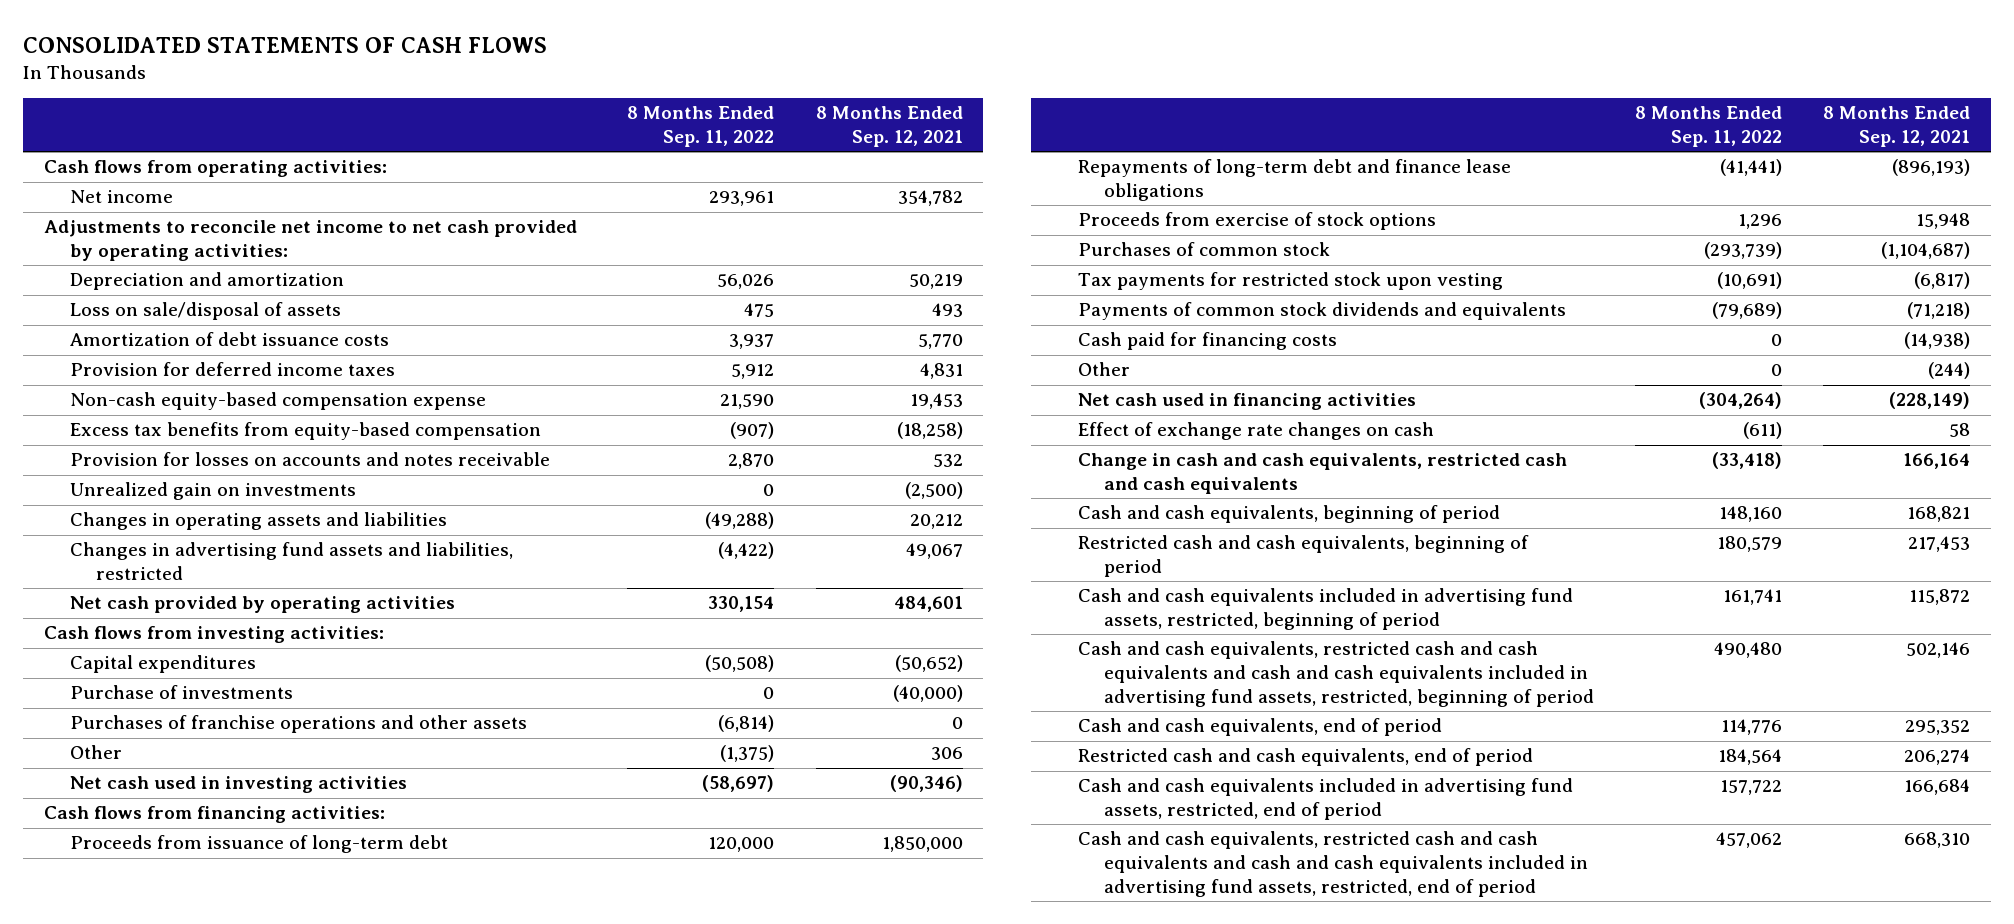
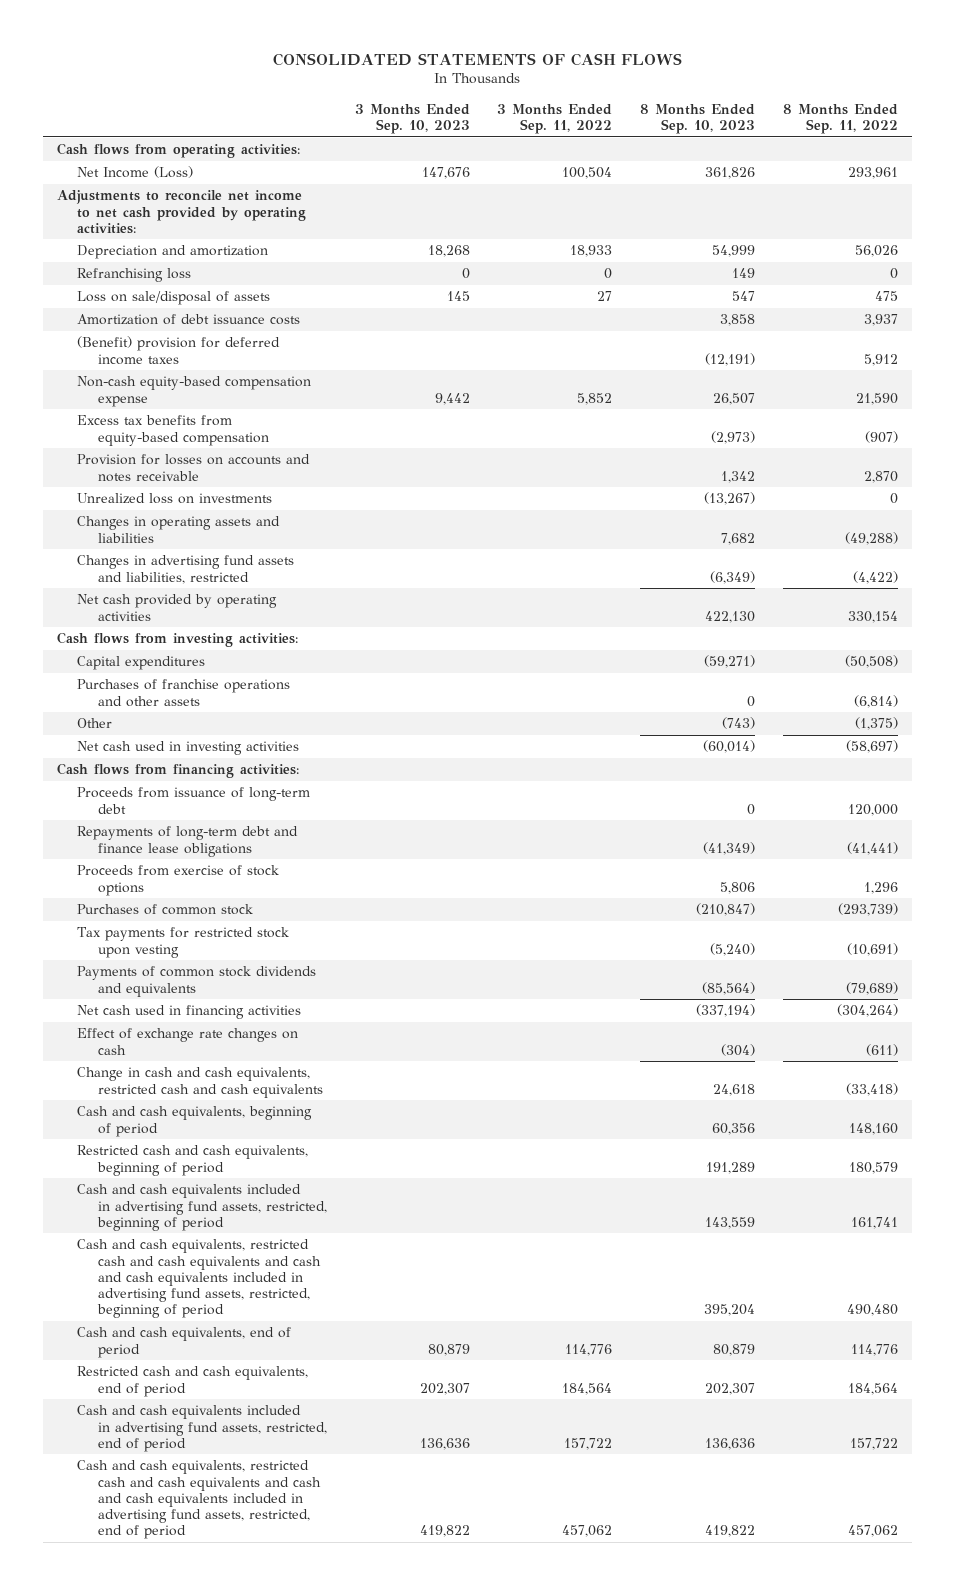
[815,106,963,147] 8 Months Ended Sep. 12, 2021 -> none
none -> [354,103,470,135] 3 Months Ended Sep. 10, 2023
none -> [497,103,613,135] 3 Months Ended Sep. 11, 2022
none -> [640,103,756,135] 8 Months Ended Sep. 10, 2023
[70,190,174,204] Net income -> [77,166,194,179] Net Income (Loss)
none -> [77,268,192,283] Refranchising loss
[70,362,396,377] Provision for deferred income taxes -> [77,336,281,365] (Benefit) provision for deferred income taxes
[70,482,357,501] Unrealized gain on investments -> [77,493,273,505] Unrealized loss on investments
[70,685,294,700] Purchase of investments -> none
[1077,332,1337,351] Cash paid for financing costs -> none
[1077,362,1130,377] Other -> none

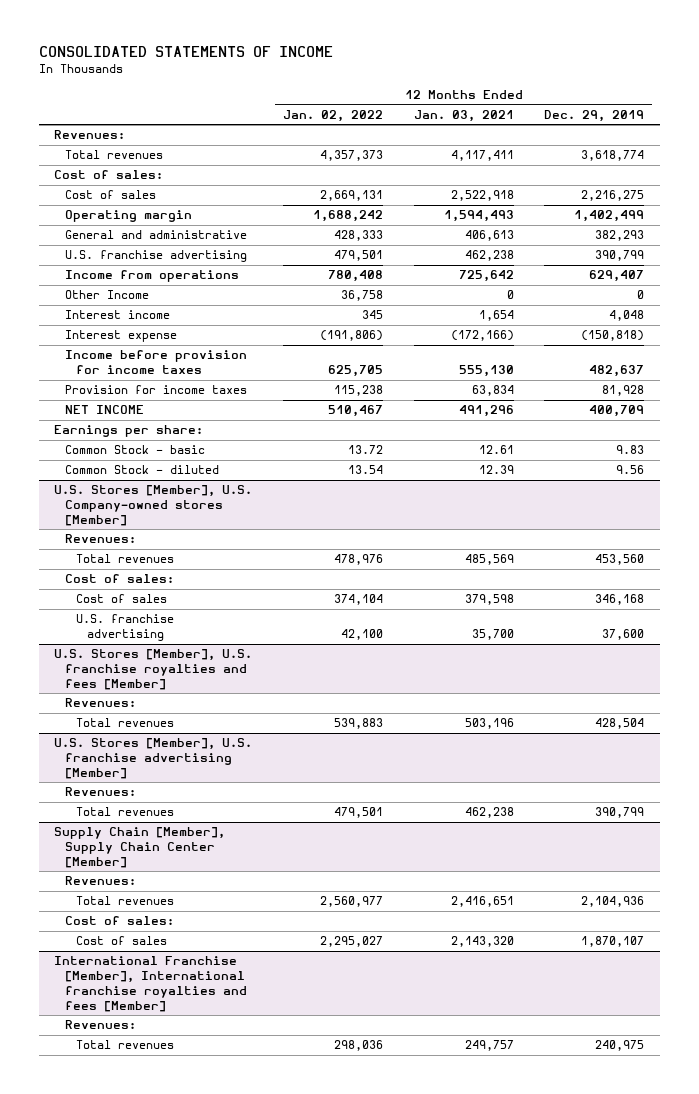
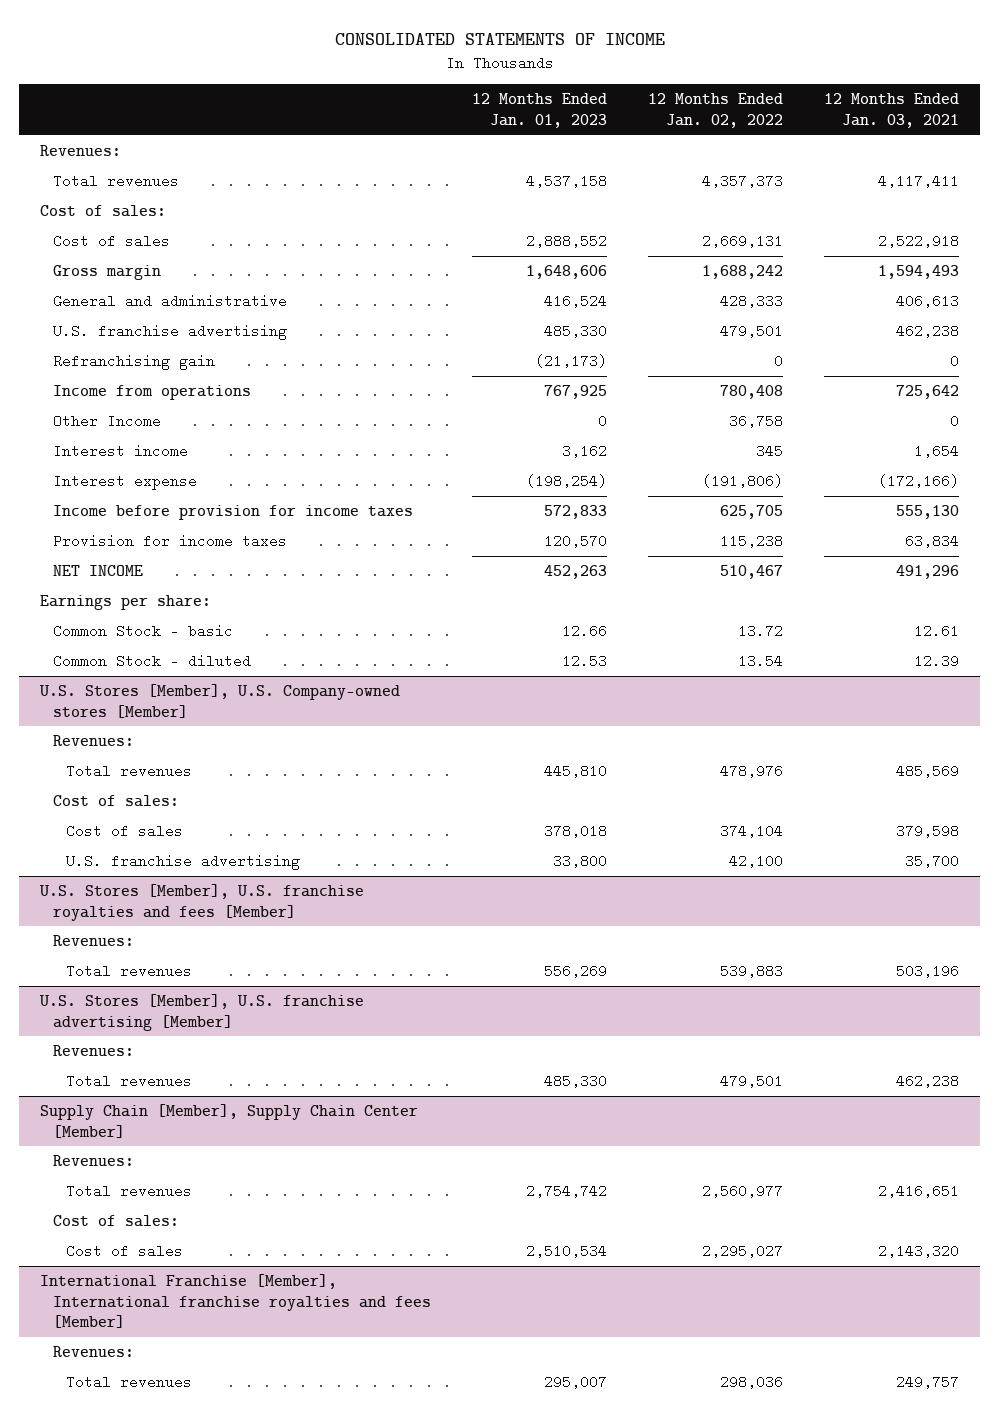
[544,109,645,122] Dec. 29, 2019 -> none
none -> [472,93,608,129] 12 Months Ended Jan. 01, 2023
[64,210,192,223] Operating margin -> [53,264,162,280] Gross margin
none -> [53,353,216,370] Refranchising gain

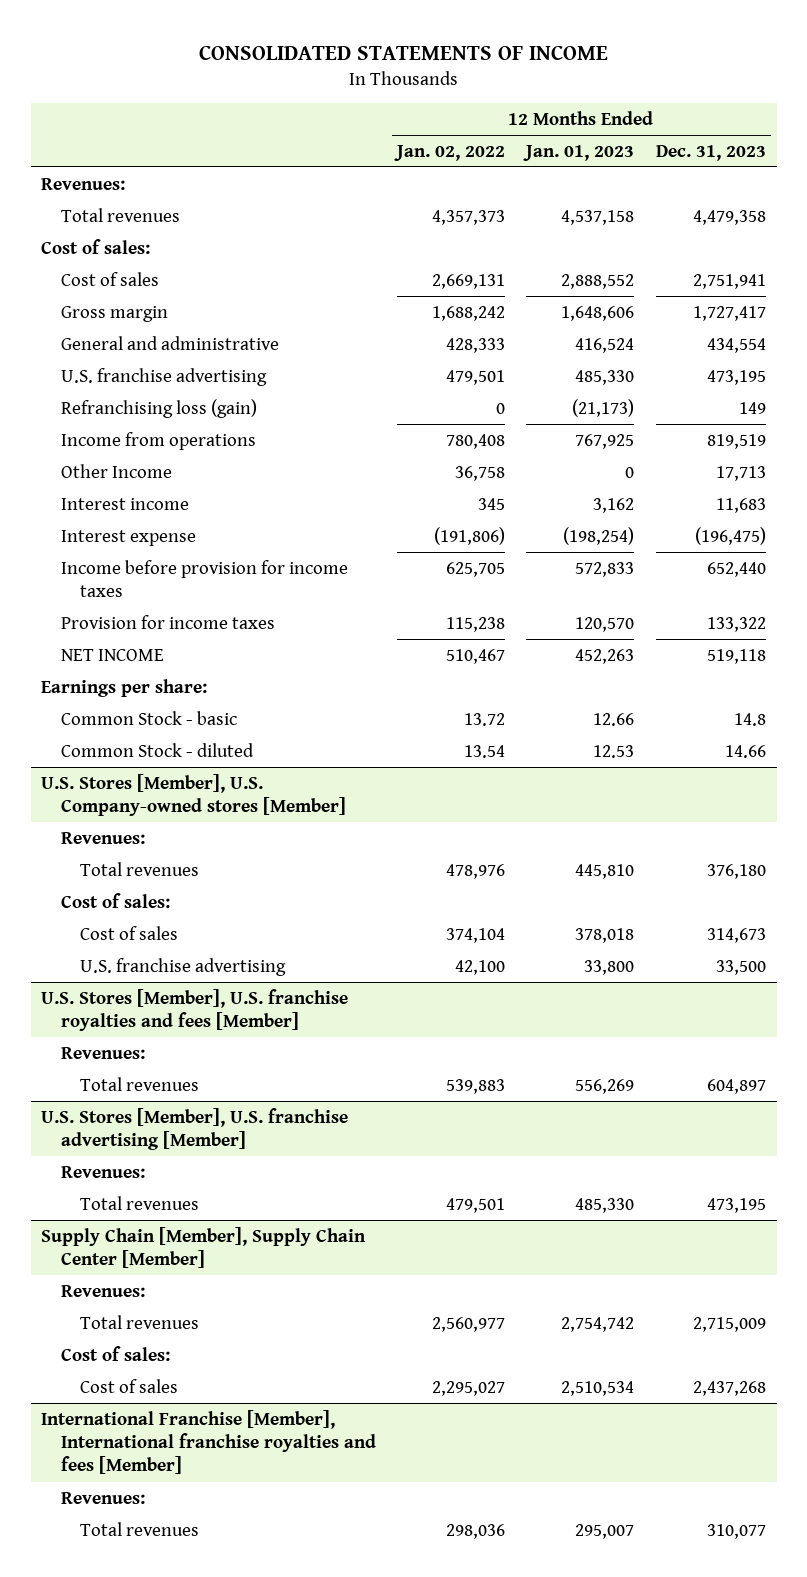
[824,93,960,129] 12 Months Ended Jan. 03, 2021 -> none
none -> [655,144,766,161] Dec. 31, 2023
[53,353,216,370] Refranchising gain -> [60,398,257,418] Refranchising loss (gain)

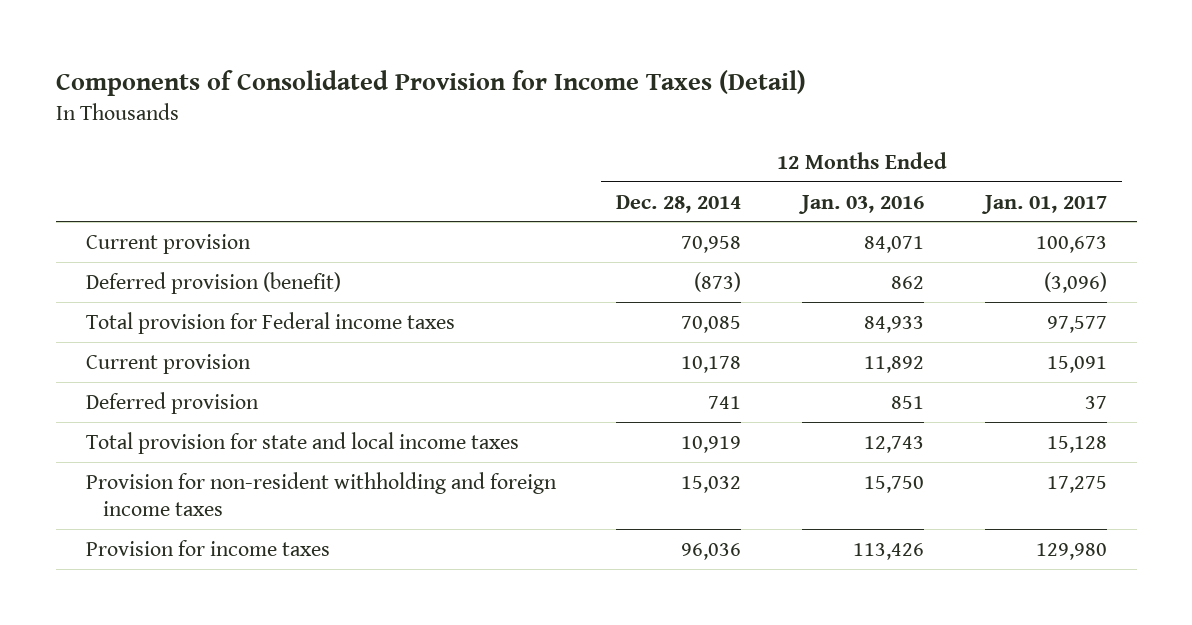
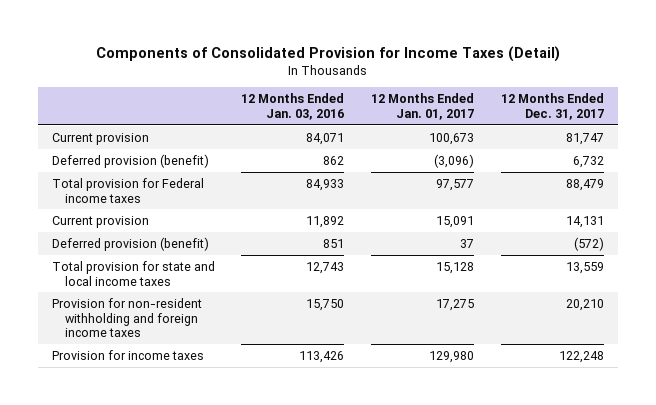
[616,194,742,213] Dec. 28, 2014 -> none
none -> [501,93,605,120] 12 Months Ended Dec. 31, 2017
[85,391,259,414] Deferred provision -> [51,236,209,251] Deferred provision (benefit)

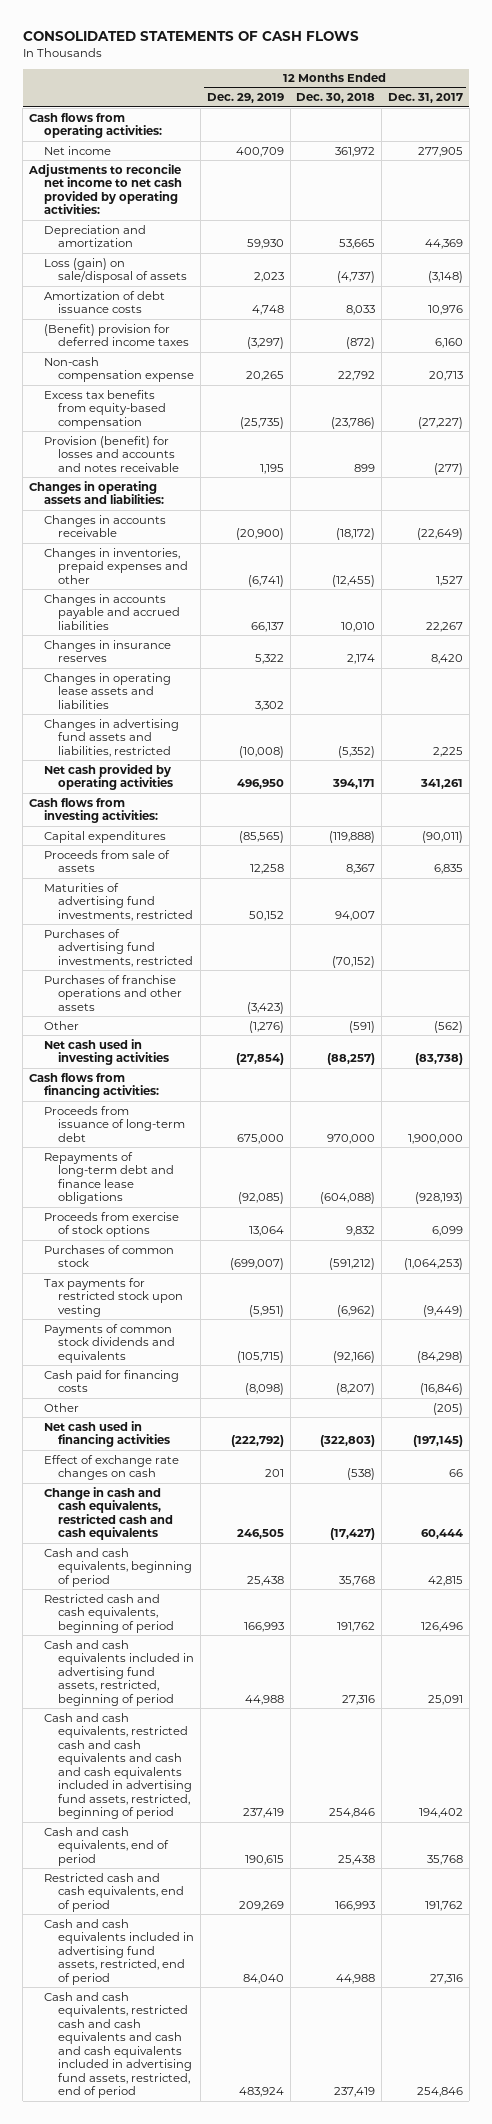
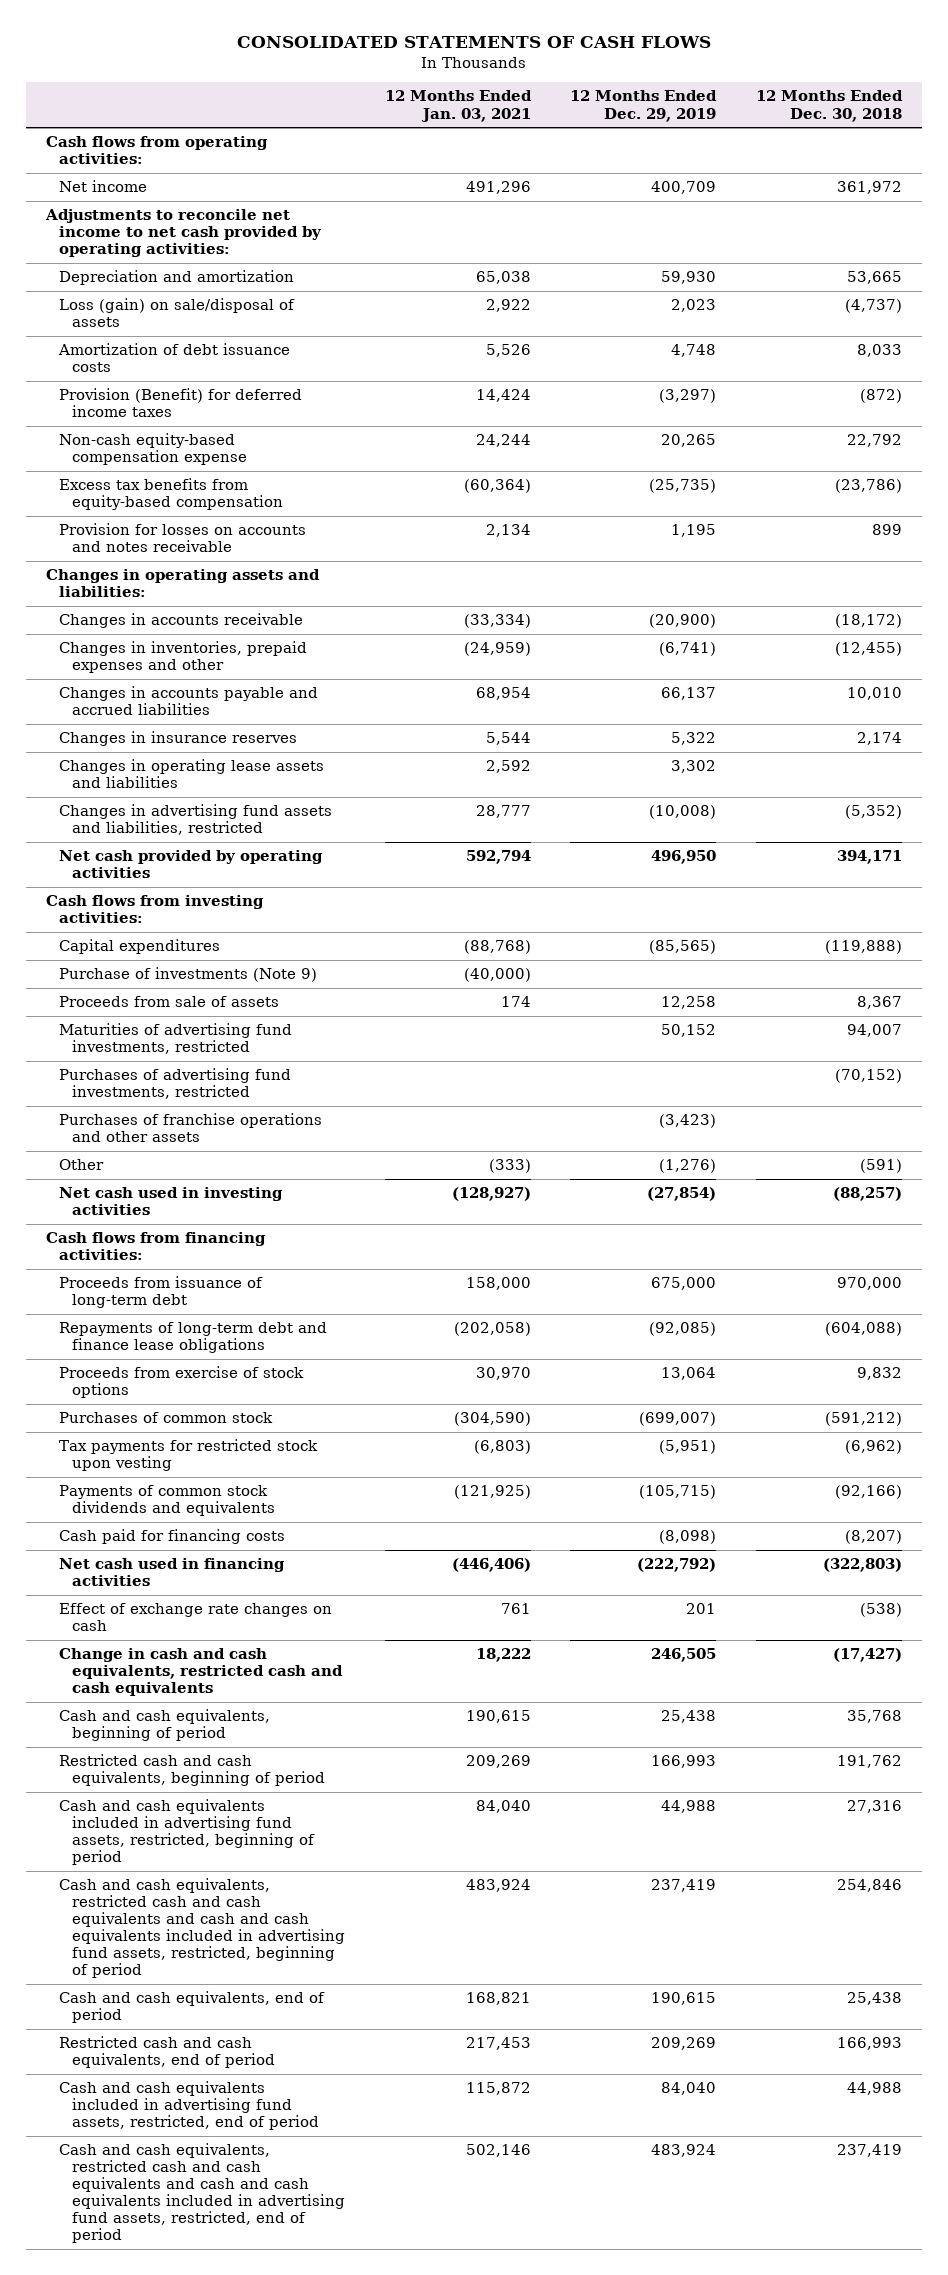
[388,93,464,104] Dec. 31, 2017 -> none
none -> [384,90,532,122] 12 Months Ended Jan. 03, 2021
[43,323,190,347] (Benefit) provision for deferred income taxes -> [59,388,303,418] Provision (Benefit) for deferred income taxes
[43,356,195,383] Non-cash compensation expense -> [59,433,248,466] Non-cash equity-based compensation expense
[43,435,180,472] Provision (benefit) for losses and accounts and notes receivable -> [59,523,307,553] Provision for losses on accounts and notes receivable
none -> [59,967,318,983] Purchase of investments (Note 9)
[43,1402,79,1412] Other -> none

